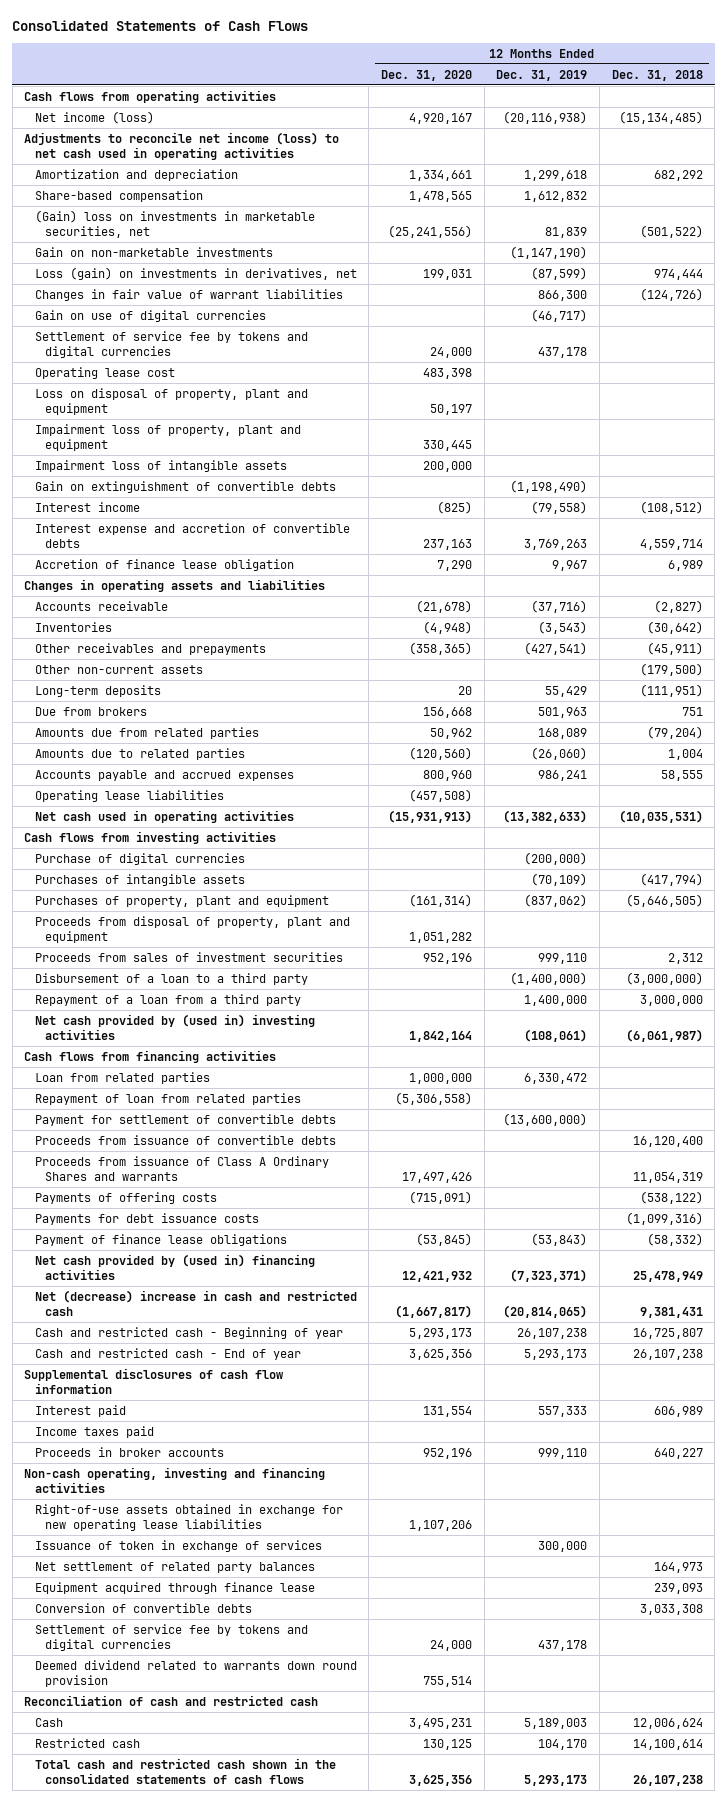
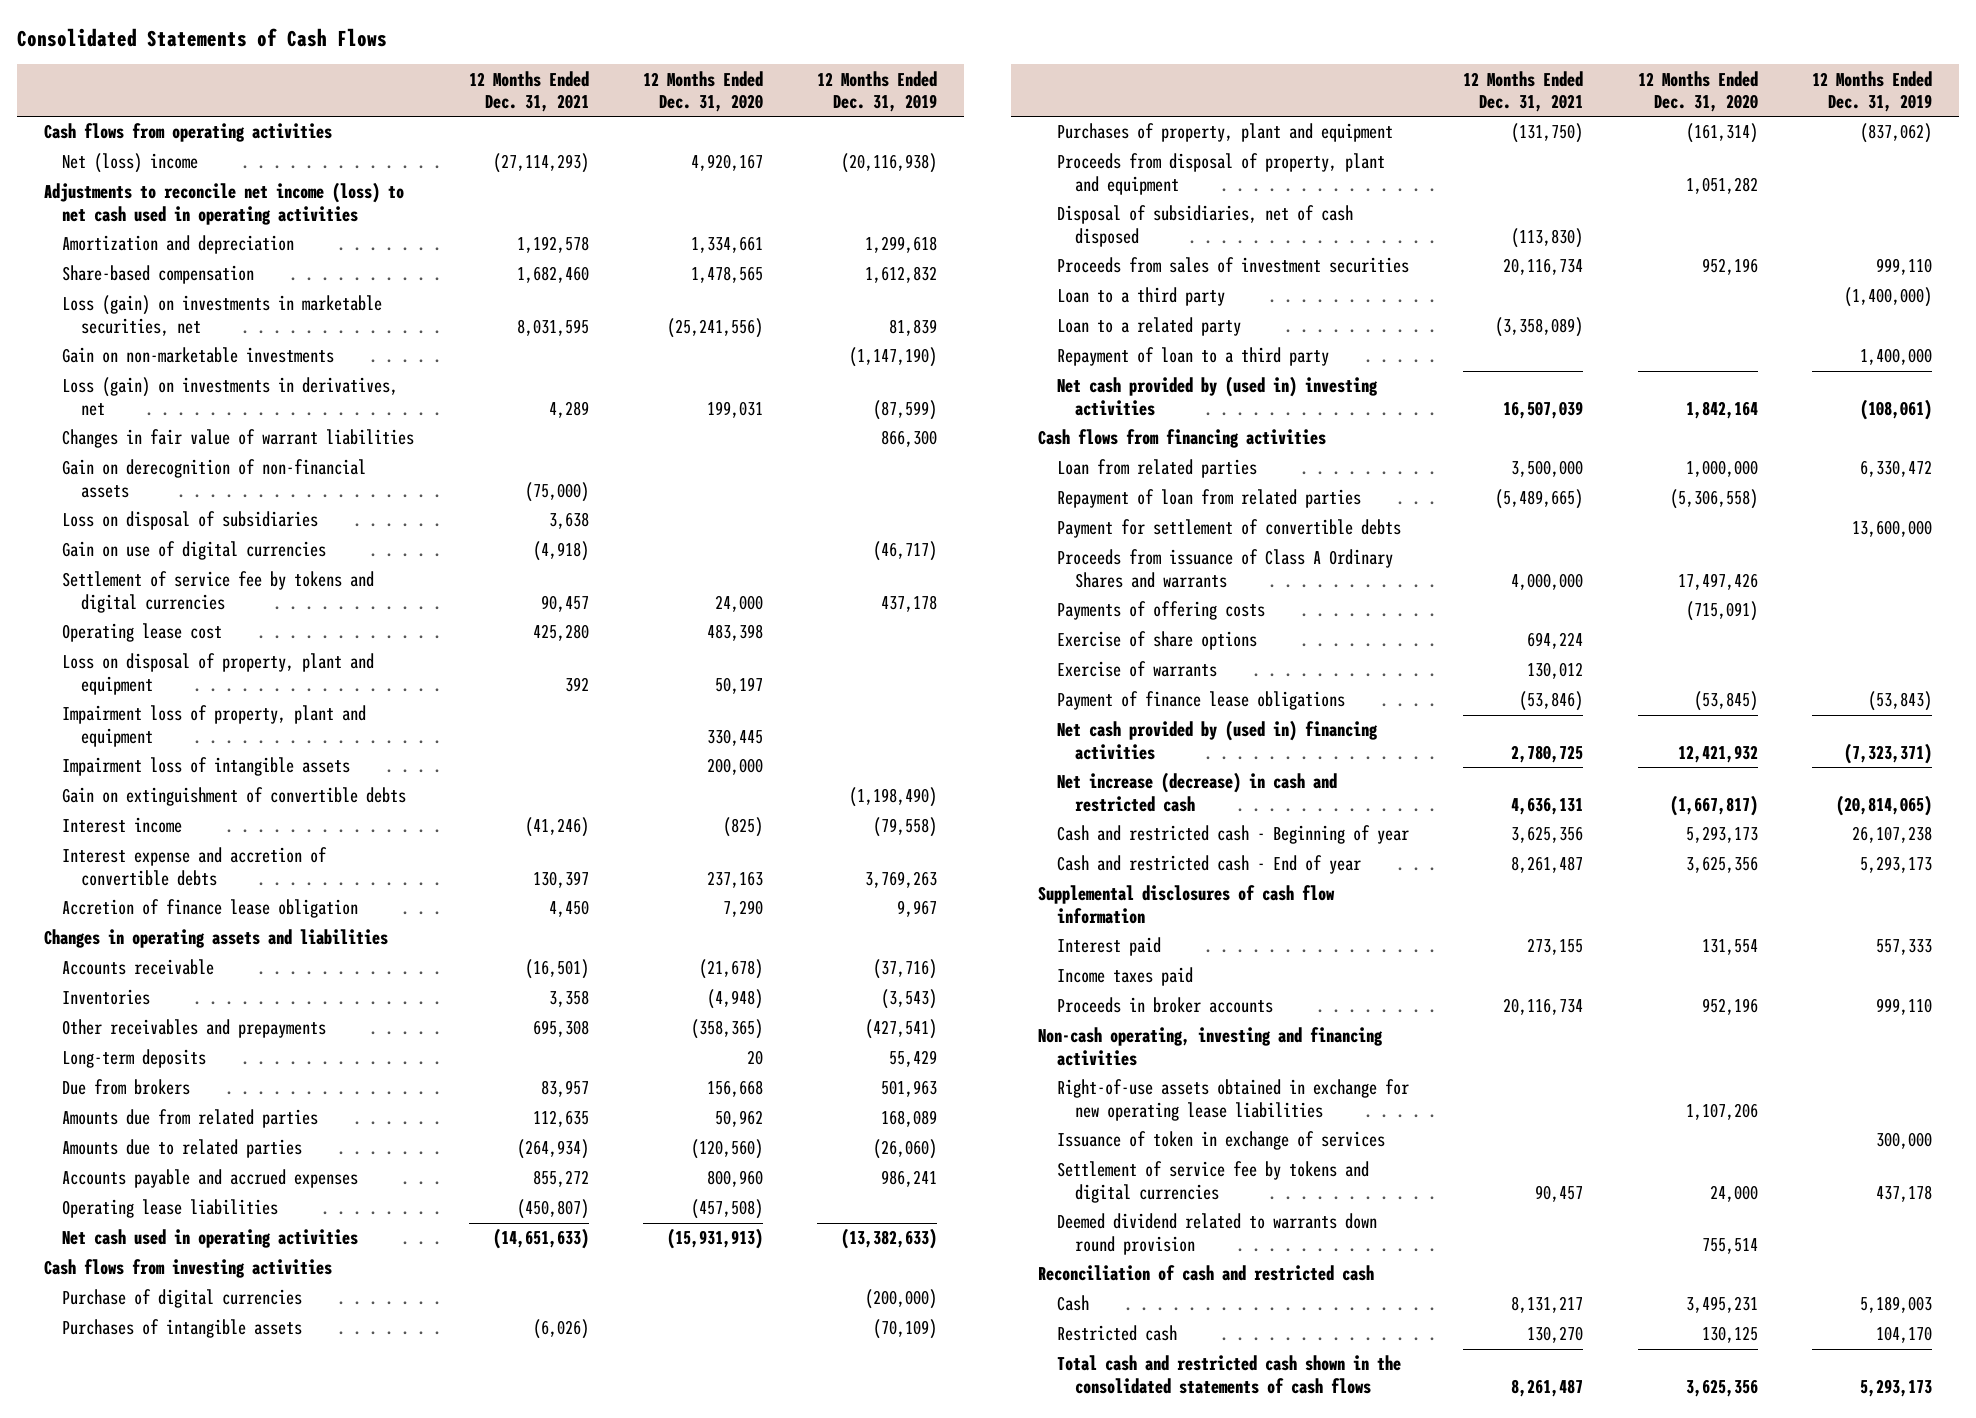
[611,69,703,81] Dec. 31, 2018 -> none
none -> [468,70,589,112] 12 Months Ended Dec. 31, 2021
[34,110,154,124] Net income (loss) -> [62,153,199,174] Net (loss) income
[34,209,315,238] (Gain) loss on investments in marketable securities, net -> [62,295,383,336] Loss (gain) on investments in marketable securities, net
none -> [62,459,367,498] Gain on derecognition of non-financial assets
none -> [62,511,319,531] Loss on disposal of subsidiaries
[34,664,203,674] Other non-current assets -> none
none -> [1056,205,1353,247] Disposal of subsidiaries, net of cash disposed
[34,972,308,985] Disbursement of a loan to a third party -> [1056,287,1225,307] Loan to a third party
none -> [1056,317,1241,337] Loan to a related party
[34,993,301,1006] Repayment of a loan from a third party -> [1056,347,1329,367] Repayment of loan to a third party
[34,1134,336,1145] Proceeds from issuance of convertible debts -> none
[503,1112,588,1126] (13,600,000) -> [1851,520,1932,538] 13,600,000
[34,1212,259,1225] Payments for debt issuance costs -> none
none -> [1056,631,1257,651] Exercise of share options
none -> [1056,661,1217,678] Exercise of warrants
[34,1289,357,1316] Net (decrease) increase in cash and restricted cash -> [1056,772,1337,812] Net increase (decrease) in cash and restricted cash
[34,1561,315,1573] Net settlement of related party balances -> none
[34,1581,315,1594] Equipment acquired through finance lease -> none
[34,1602,252,1613] Conversion of convertible debts -> none

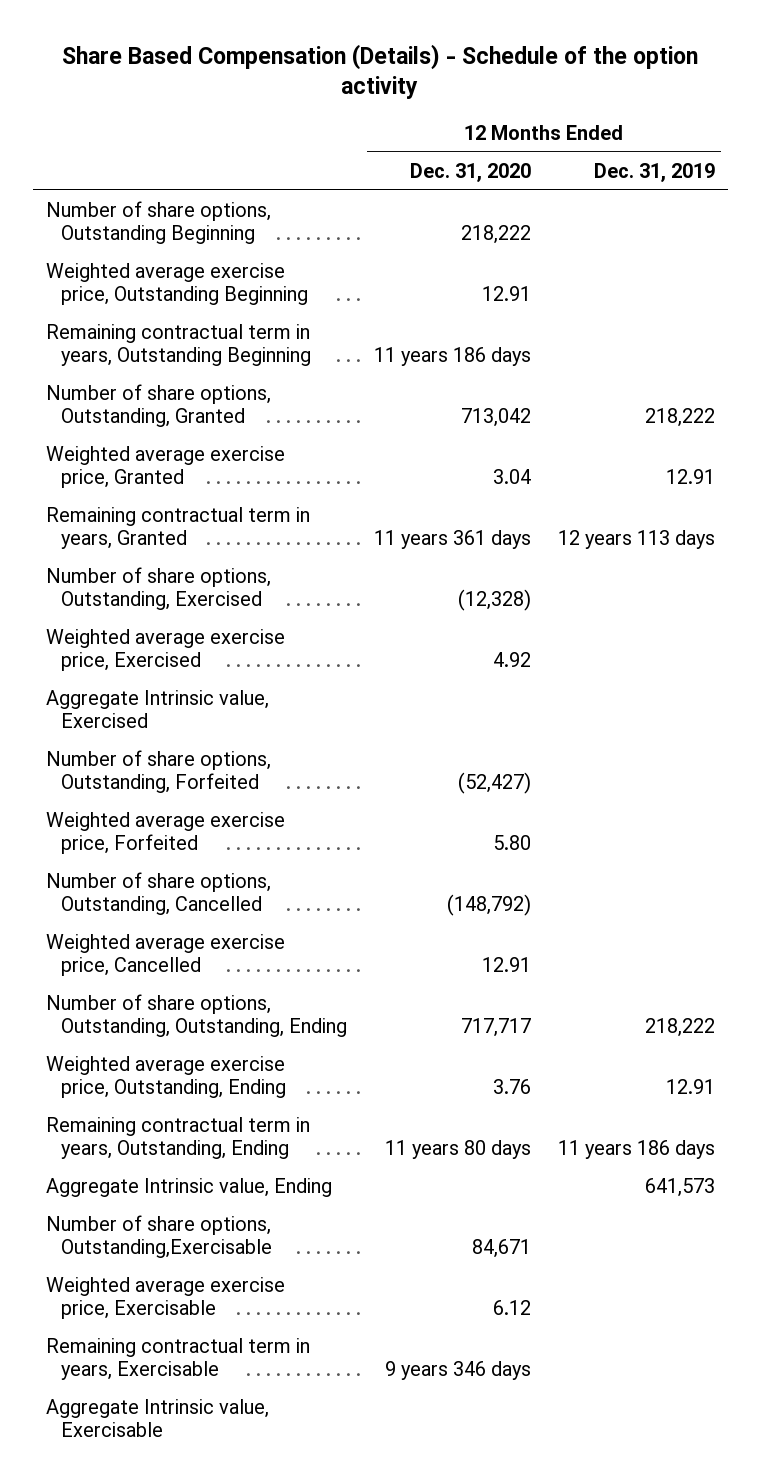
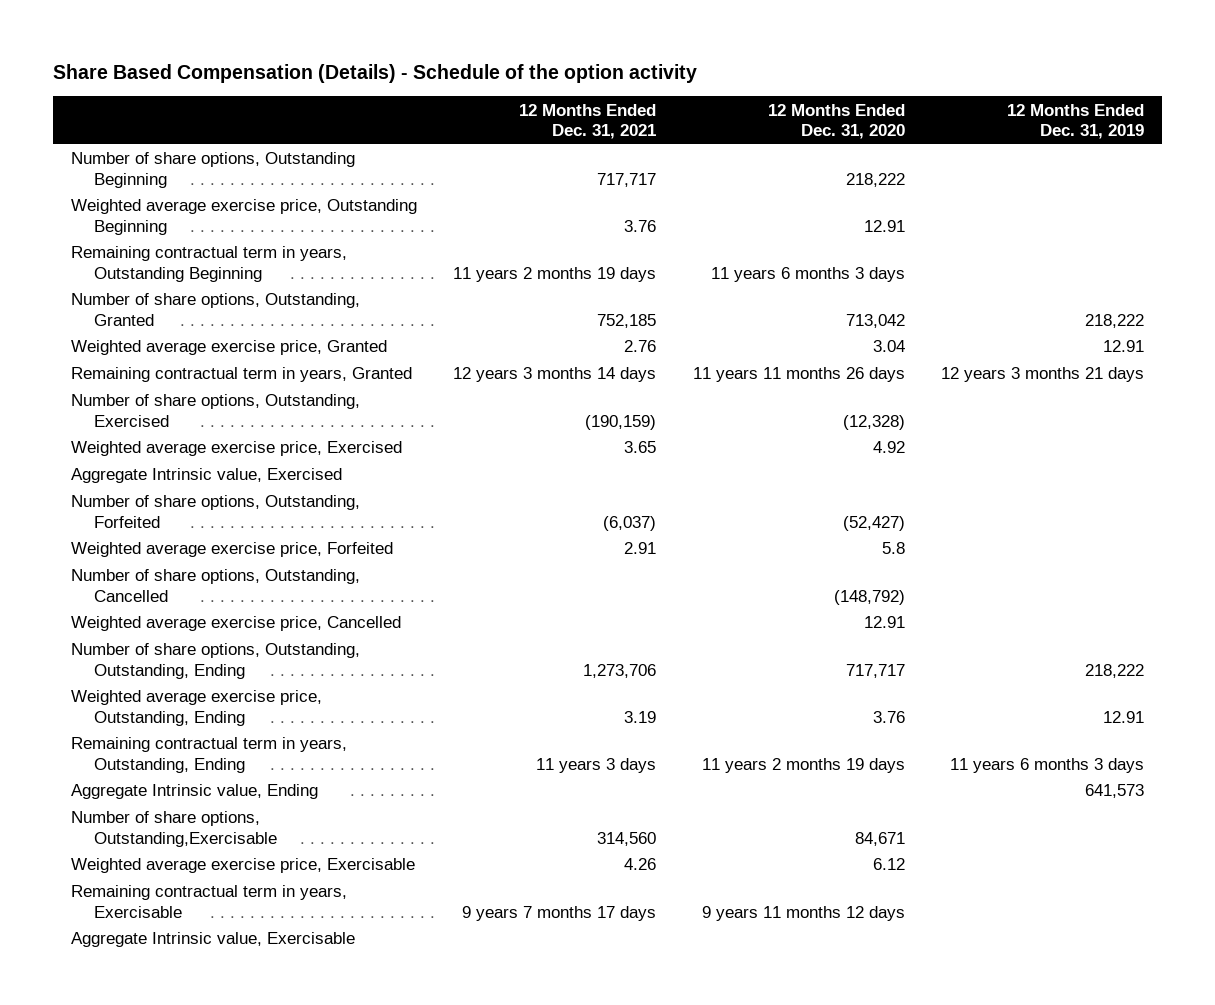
none -> [519,103,657,139] 12 Months Ended Dec. 31, 2021
[373,346,531,366] 11 years 186 days -> [710,266,905,282] 11 years 6 months 3 days
[373,529,531,549] 11 years 361 days -> [692,367,905,383] 11 years 11 months 26 days
[557,529,715,549] 12 years 113 days -> [940,367,1144,383] 12 years 3 months 21 days
[492,834,531,850] 5.80 -> [881,542,905,555] 5.8
[384,1139,531,1159] 11 years 80 days -> [701,757,905,773] 11 years 2 months 19 days
[557,1139,715,1159] 11 years 186 days -> [949,757,1144,773] 11 years 6 months 3 days
[384,1360,531,1380] 9 years 346 days -> [701,905,905,921] 9 years 11 months 12 days

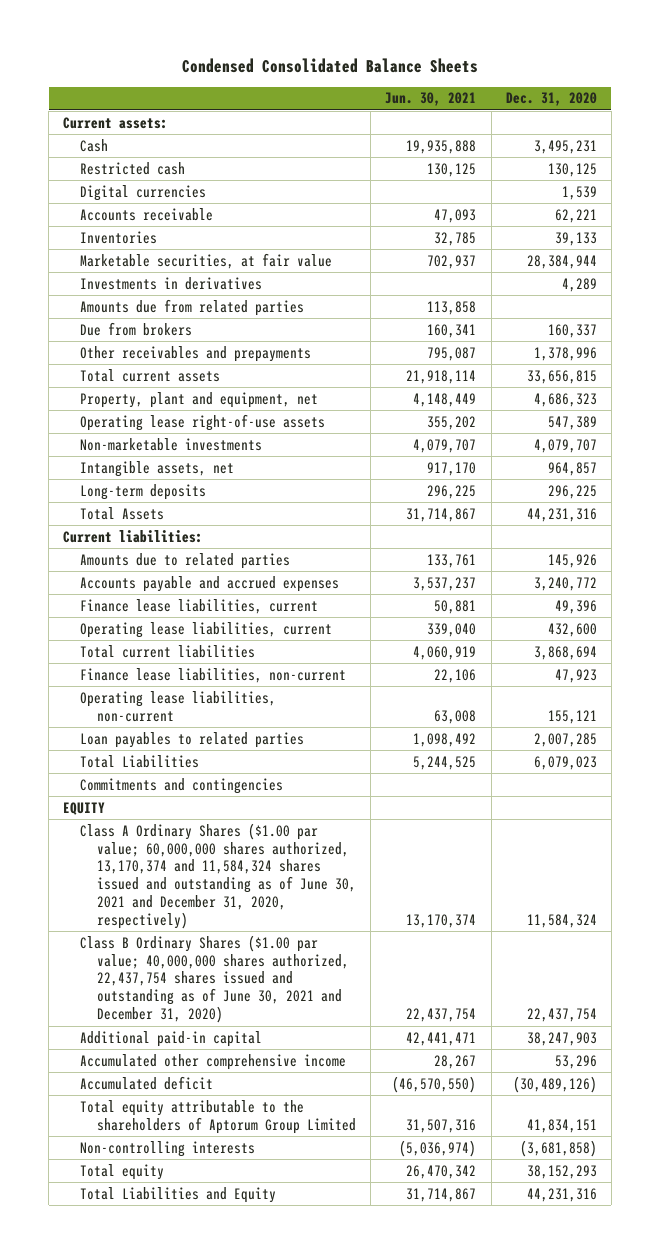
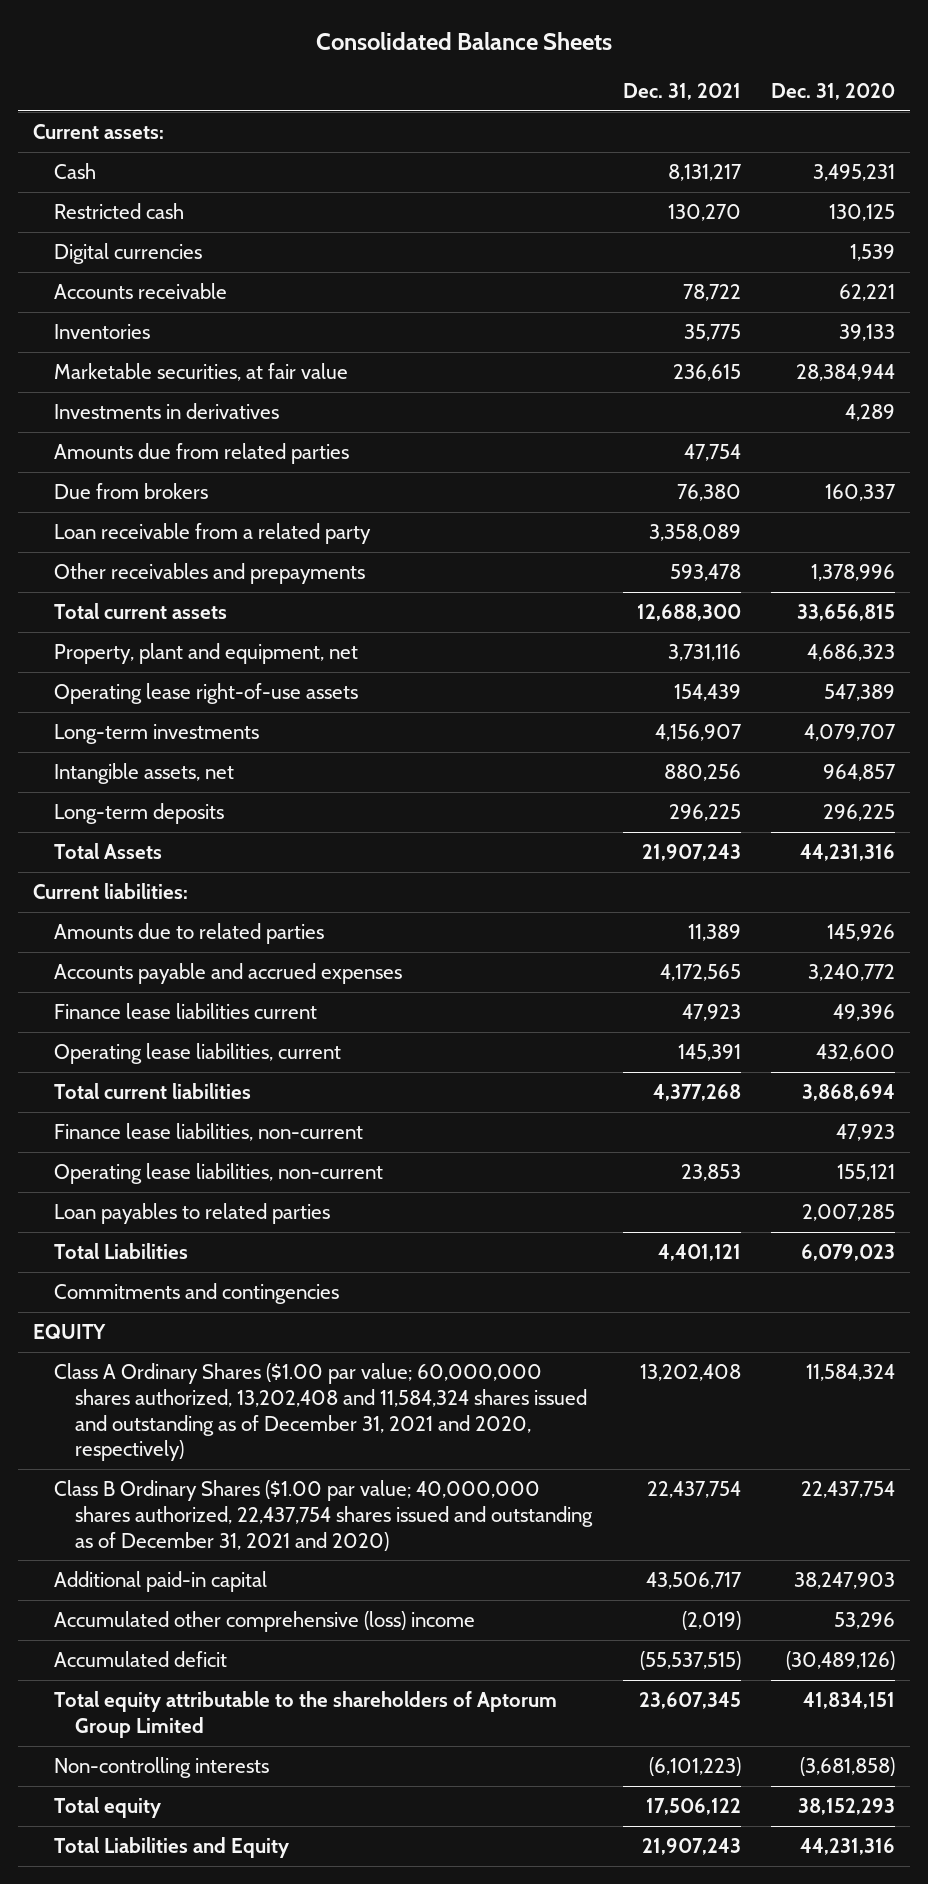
[181,57,478,73] Condensed Consolidated Balance Sheets -> [315,31,612,50] Consolidated Balance Sheets
[385,92,477,107] Jun. 30, 2021 -> none
none -> [622,82,741,100] Dec. 31, 2021
none -> [54,523,372,545] Loan receivable from a related party
[80,437,263,451] Non-marketable investments -> [54,724,260,745] Long-term investments
[80,598,319,614] Finance lease liabilities, current -> [54,1003,318,1020] Finance lease liabilities current
[80,822,357,929] Class A Ordinary Shares ($1.00 par value; 60,000,000 shares authorized, 13,170,374 and 11,584,324 shares issued and outstanding as of June 30, 2021 and December 31, 2020, respectively) -> [54,1363,588,1462] Class A Ordinary Shares ($1.00 par value; 60,000,000 shares authorized, 13,202,408 and 11,584,324 shares issued and outstanding as of December 31, 2021 and 2020, respectively)
[80,934,350,1024] Class B Ordinary Shares ($1.00 par value; 40,000,000 shares authorized, 22,437,754 shares issued and outstanding as of June 30, 2021 and December 31, 2020) -> [54,1480,594,1551] Class B Ordinary Shares ($1.00 par value; 40,000,000 shares authorized, 22,437,754 shares issued and outstanding as of December 31, 2021 and 2020)
[80,1053,347,1070] Accumulated other comprehensive income -> [54,1611,476,1633] Accumulated other comprehensive (loss) income

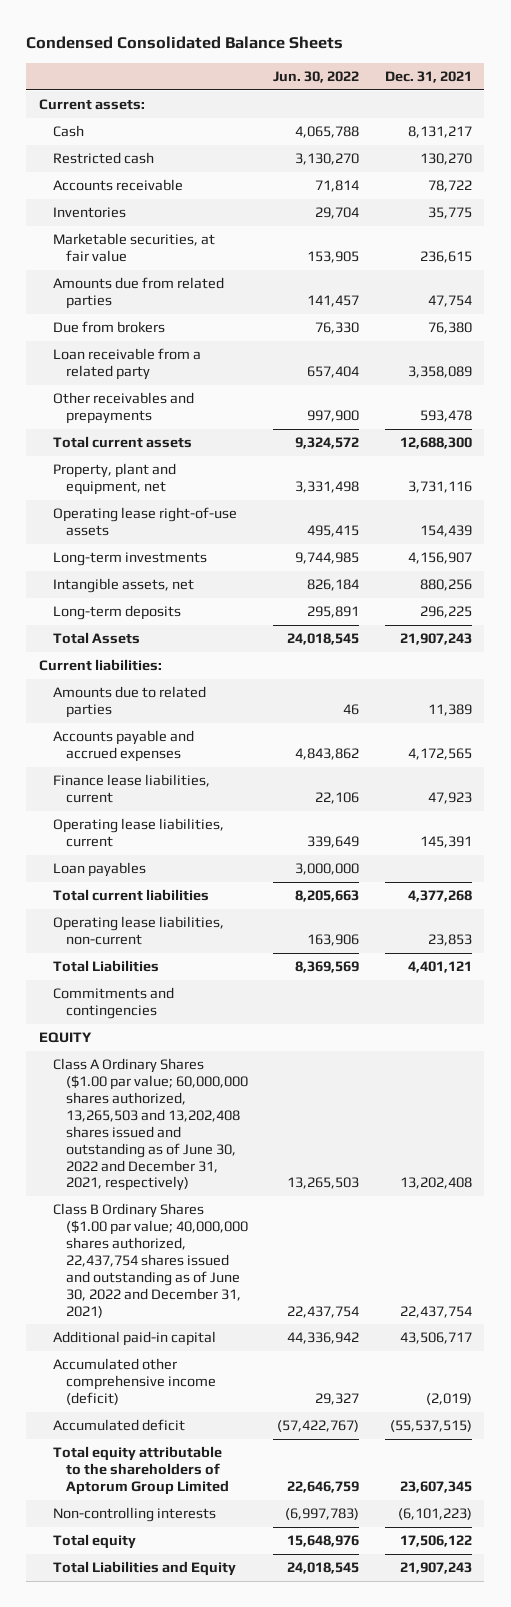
[315,31,612,50] Consolidated Balance Sheets -> [26,36,344,50] Condensed Consolidated Balance Sheets
[770,82,895,100] Dec. 31, 2020 -> none
none -> [273,70,360,83] Jun. 30, 2022
[54,243,203,265] Digital currencies -> none
[54,403,280,420] Investments in derivatives -> none
[54,1003,318,1020] Finance lease liabilities current -> [52,774,210,803] Finance lease liabilities, current
none -> [52,862,146,878] Loan payables
[54,1123,364,1142] Finance lease liabilities, non-current -> none
[54,1203,331,1225] Loan payables to related parties -> none
[54,1363,588,1462] Class A Ordinary Shares ($1.00 par value; 60,000,000 shares authorized, 13,202,408 and 11,584,324 shares issued and outstanding as of December 31, 2021 and 2020, respectively) -> [52,1058,249,1192] Class A Ordinary Shares ($1.00 par value; 60,000,000 shares authorized, 13,265,503 and 13,202,408 shares issued and outstanding as of June 30, 2022 and December 31, 2021, respectively)
[54,1480,594,1551] Class B Ordinary Shares ($1.00 par value; 40,000,000 shares authorized, 22,437,754 shares issued and outstanding as of December 31, 2021 and 2020) -> [52,1203,249,1318] Class B Ordinary Shares ($1.00 par value; 40,000,000 shares authorized, 22,437,754 shares issued and outstanding as of June 30, 2022 and December 31, 2021)
[54,1611,476,1633] Accumulated other comprehensive (loss) income -> [52,1358,217,1405] Accumulated other comprehensive income (deficit)

